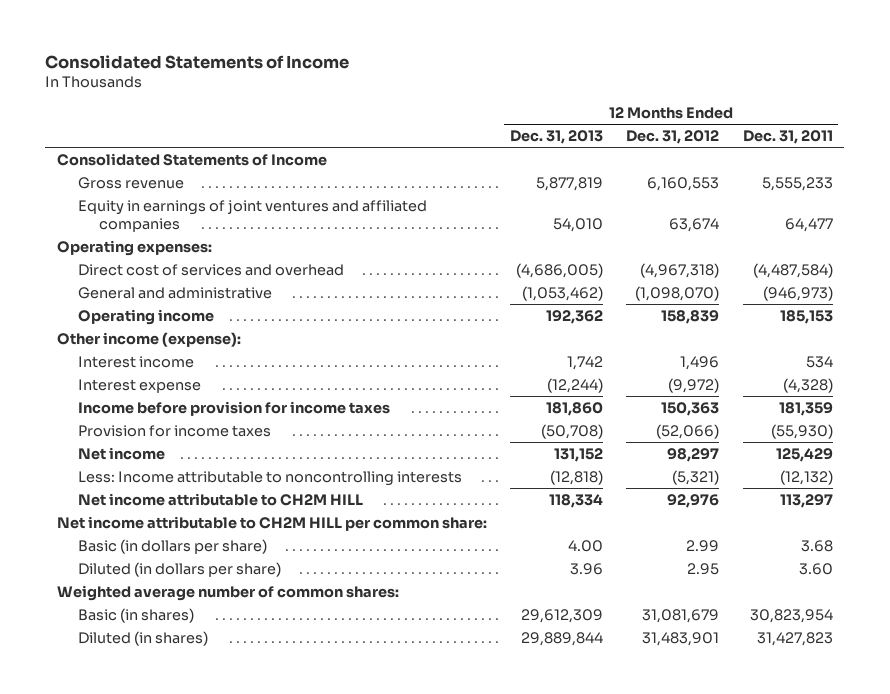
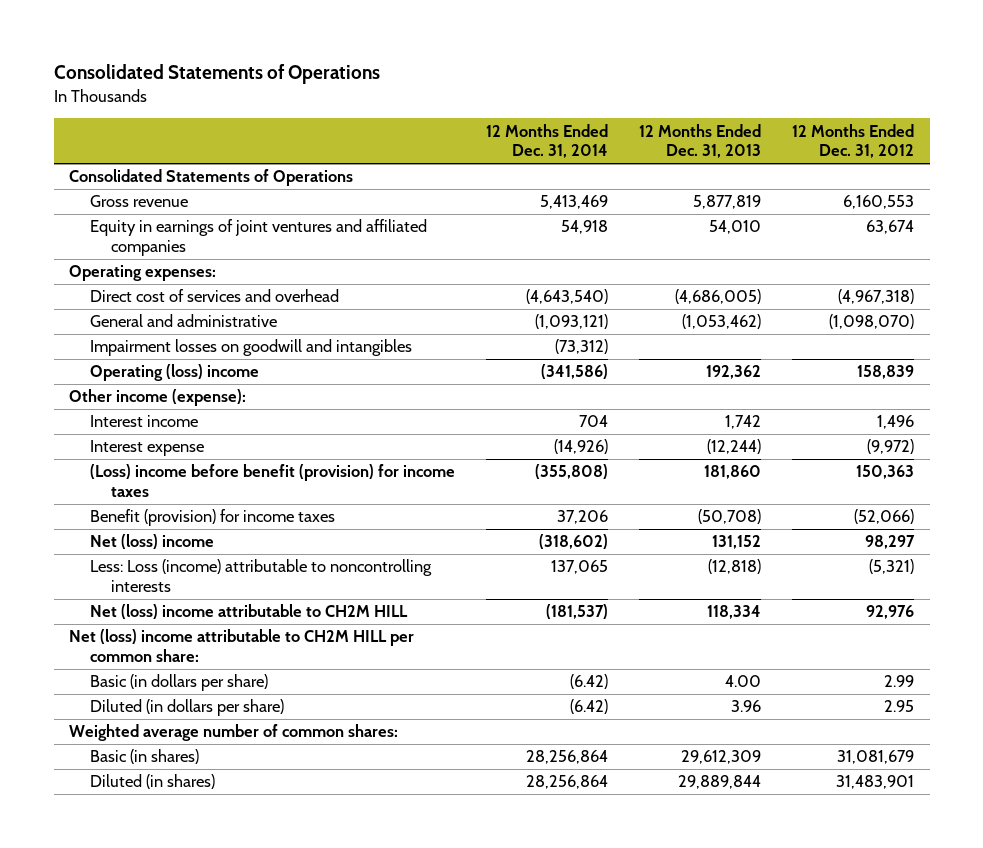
[45,54,350,69] Consolidated Statements of Income -> [53,64,380,85] Consolidated Statements of Operations
[742,130,833,145] Dec. 31, 2011 -> none
none -> [486,123,609,159] 12 Months Ended Dec. 31, 2014
[57,152,328,166] Consolidated Statements of Income -> [69,169,354,187] Consolidated Statements of Operations
none -> [89,339,412,357] Impairment losses on goodwill and intangibles
[77,308,214,325] Operating income -> [89,364,259,382] Operating (loss) income
[77,400,390,416] Income before provision for income taxes -> [89,464,455,498] (Loss) income before benefit (provision) for income taxes
[77,424,271,437] Provision for income taxes -> [89,509,335,527] Benefit (provision) for income taxes
[77,446,165,460] Net income -> [89,534,214,550] Net (loss) income
[77,470,462,486] Less: Income attributable to noncontrolling interests -> [89,559,432,593] Less: Loss (income) attributable to noncontrolling interests
[77,492,363,506] Net income attributable to CH2M HILL -> [89,604,408,620] Net (loss) income attributable to CH2M HILL
[57,515,488,531] Net income attributable to CH2M HILL per common share: -> [69,629,415,663] Net (loss) income attributable to CH2M HILL per common share:

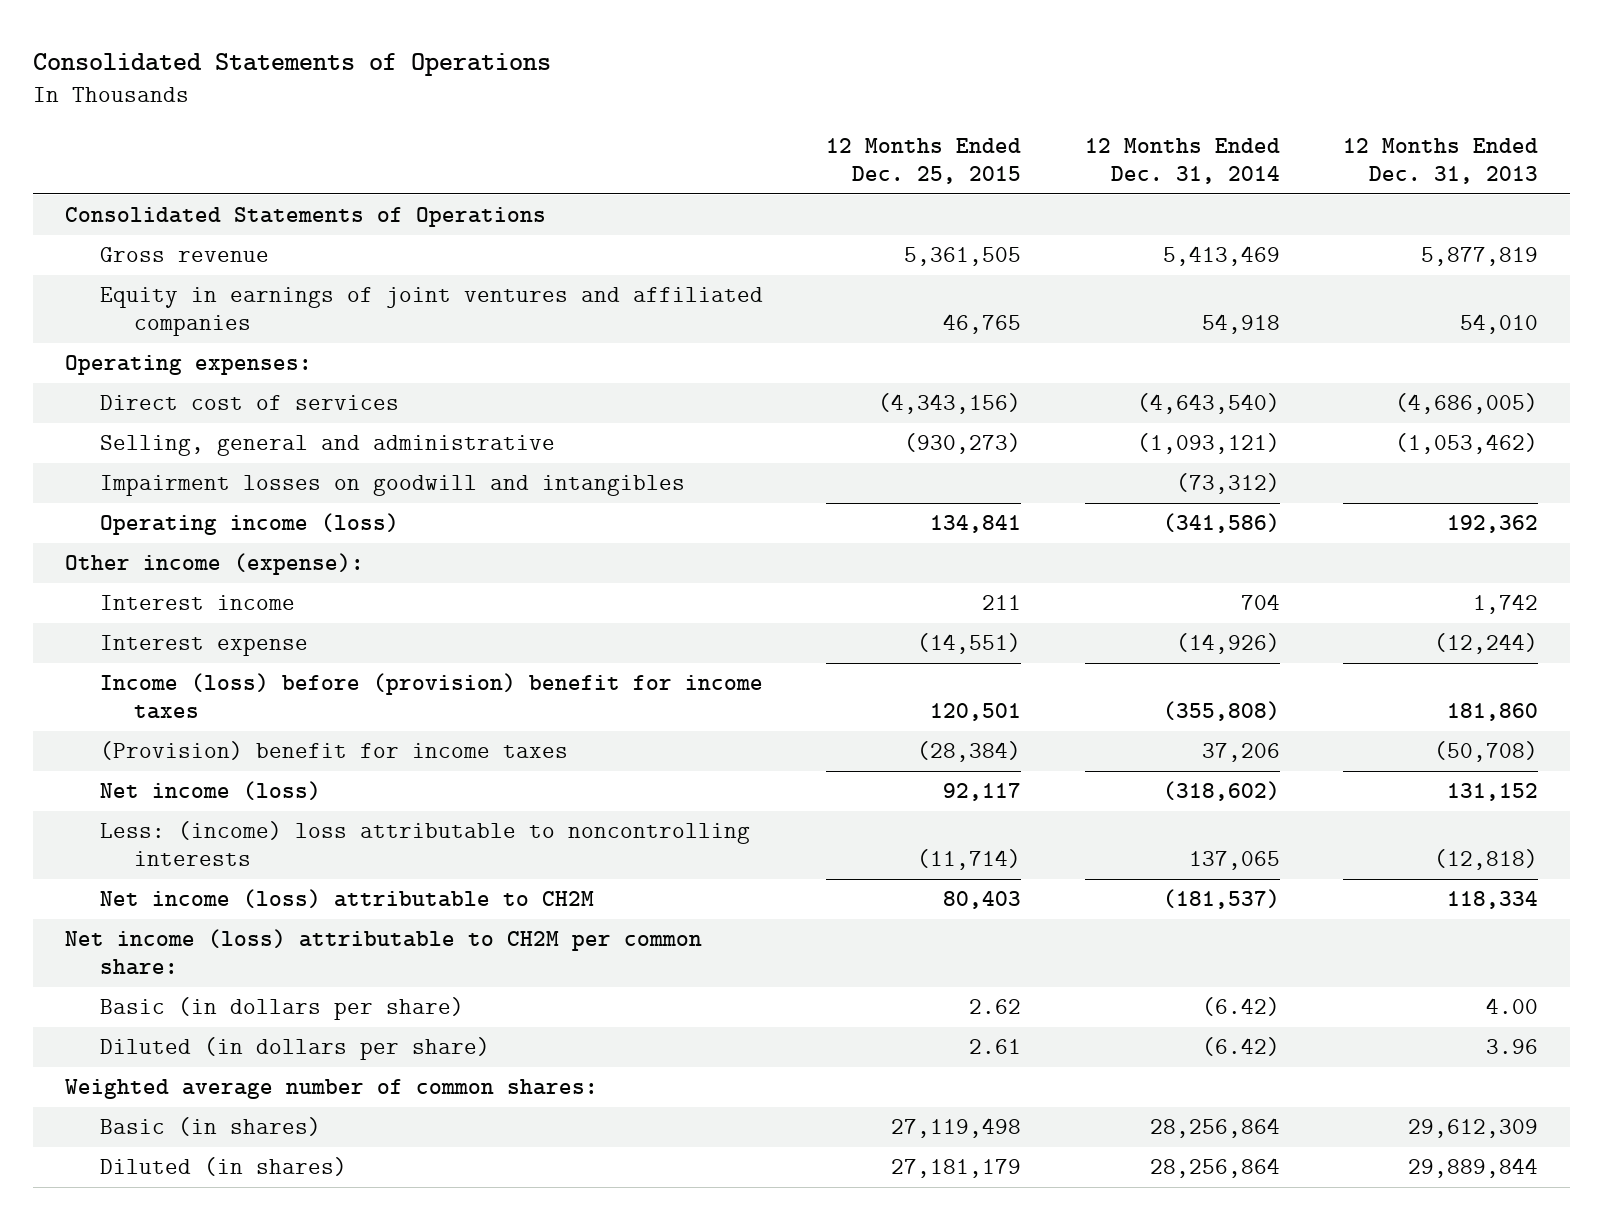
[792,123,915,159] 12 Months Ended Dec. 31, 2012 -> none
none -> [826,138,1022,184] 12 Months Ended Dec. 25, 2015
[89,289,339,303] Direct cost of services and overhead -> [99,395,399,411] Direct cost of services
[89,314,277,328] General and administrative -> [99,435,555,457] Selling, general and administrative
[89,364,259,382] Operating (loss) income -> [99,513,399,536] Operating income (loss)
[89,464,455,498] (Loss) income before benefit (provision) for income taxes -> [99,673,763,719] Income (loss) before (provision) benefit for income taxes
[89,509,335,527] Benefit (provision) for income taxes -> [99,741,568,761] (Provision) benefit for income taxes
[89,534,214,550] Net (loss) income -> [99,781,321,801] Net income (loss)
[89,559,432,593] Less: Loss (income) attributable to noncontrolling interests -> [99,821,750,866] Less: (income) loss attributable to noncontrolling interests
[89,604,408,620] Net (loss) income attributable to CH2M HILL -> [99,889,594,909] Net income (loss) attributable to CH2M
[69,629,415,663] Net (loss) income attributable to CH2M HILL per common share: -> [65,929,703,975] Net income (loss) attributable to CH2M per common share:

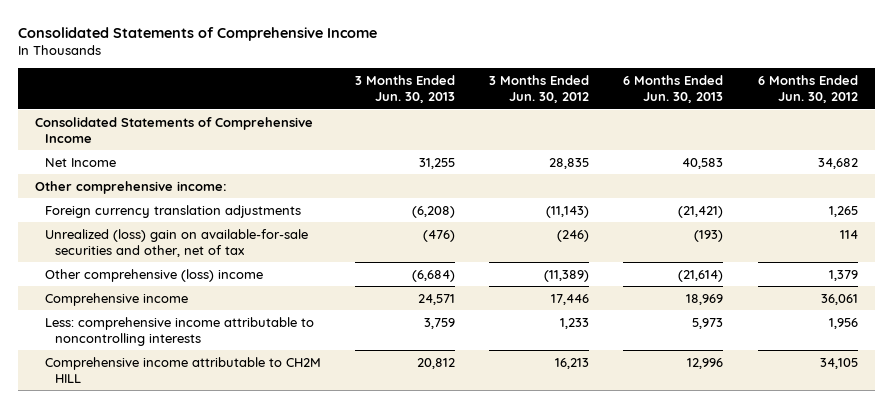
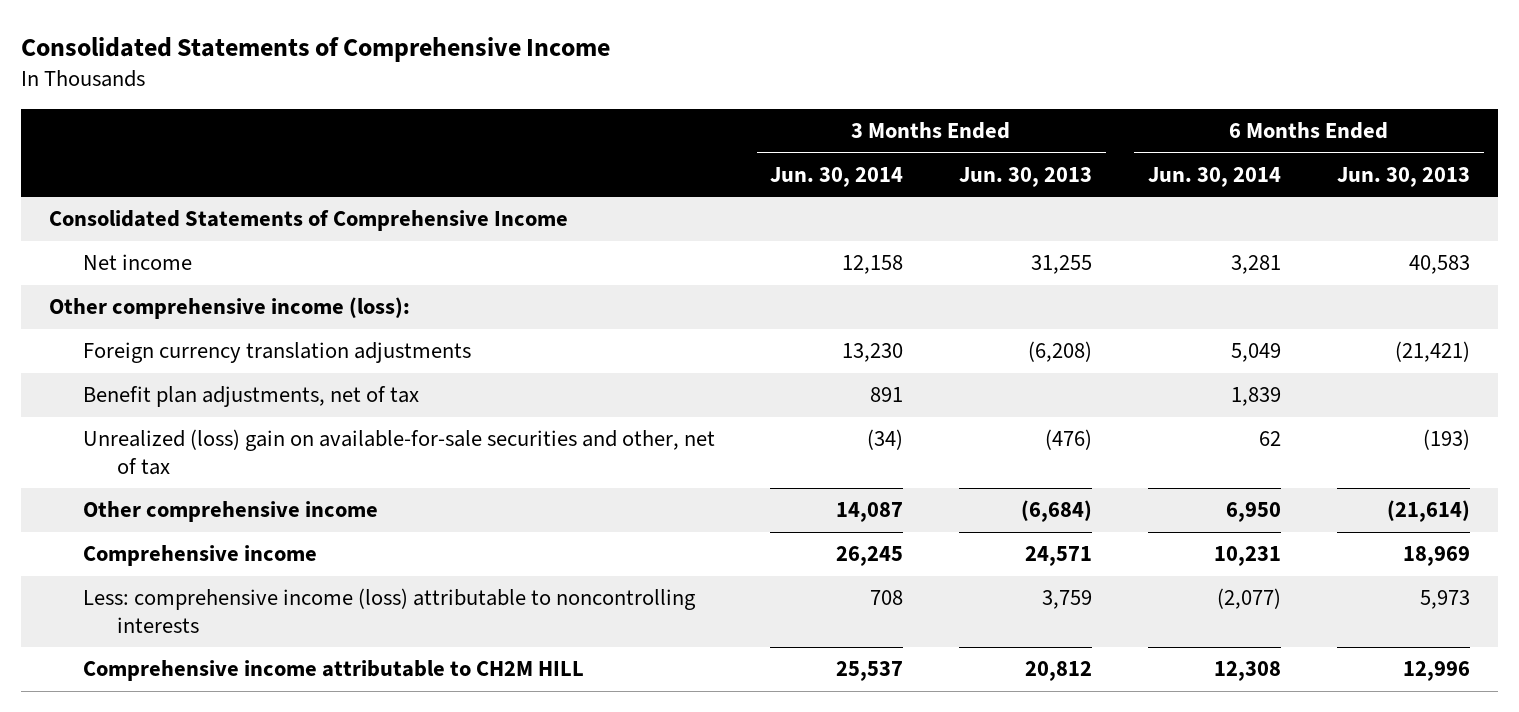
[489,74,590,103] 3 Months Ended Jun. 30, 2012 -> none
[757,74,858,103] 6 Months Ended Jun. 30, 2012 -> none
none -> [770,167,904,188] Jun. 30, 2014
none -> [1148,167,1282,188] Jun. 30, 2014
[45,157,117,167] Net Income -> [82,254,192,271] Net income
[35,180,228,194] Other comprehensive income: -> [48,297,410,320] Other comprehensive income (loss):
none -> [82,386,419,408] Benefit plan adjustments, net of tax
[45,268,264,282] Other comprehensive (loss) income -> [82,501,378,523] Other comprehensive income
[45,316,315,346] Less: comprehensive income attributable to noncontrolling interests -> [82,588,696,634] Less: comprehensive income (loss) attributable to noncontrolling interests

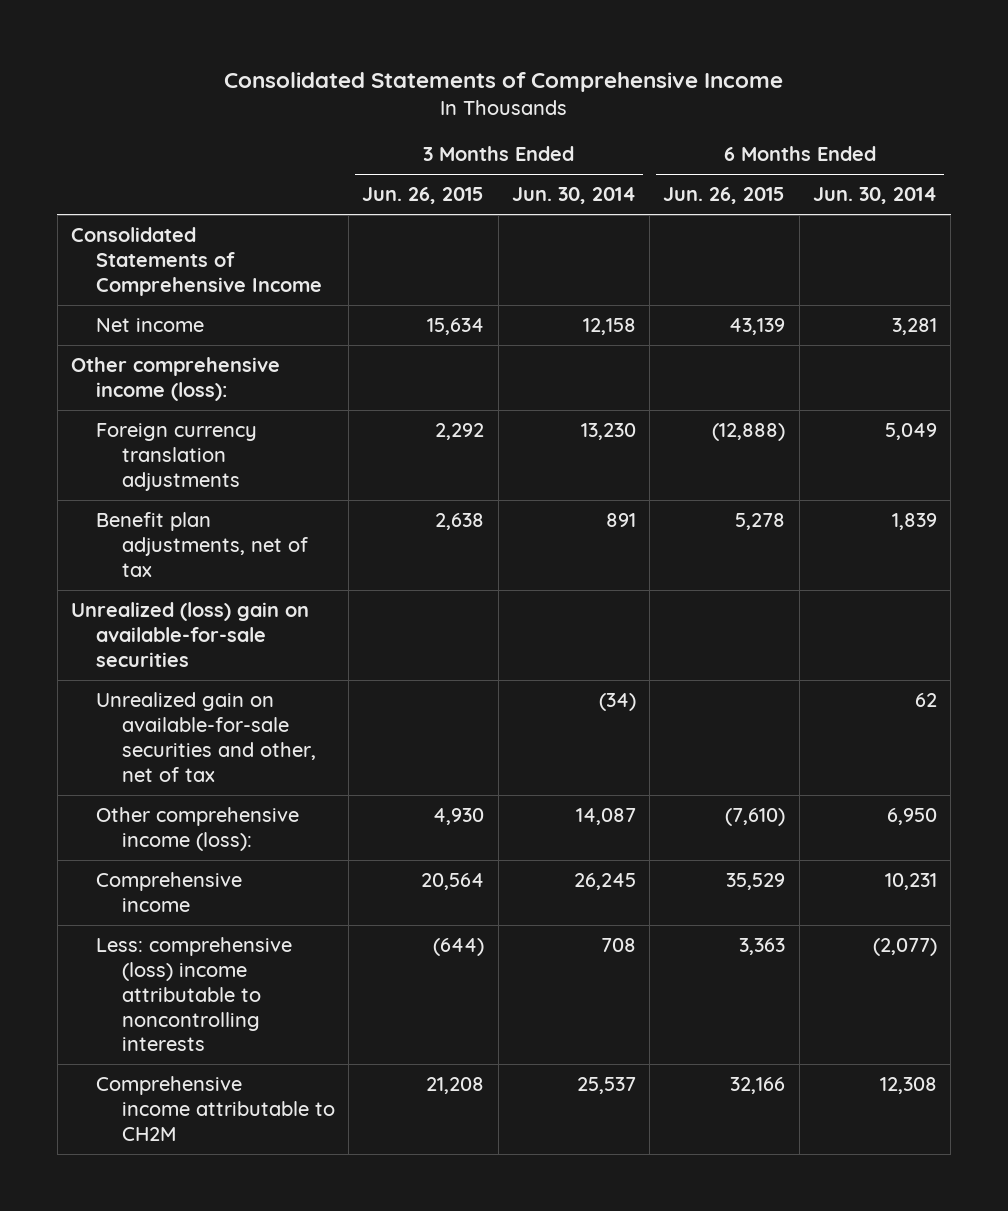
[959,167,1093,188] Jun. 30, 2013 -> none
[1337,167,1471,188] Jun. 30, 2013 -> none
none -> [362,187,485,205] Jun. 26, 2015
none -> [663,187,786,205] Jun. 26, 2015
none -> [71,602,310,667] Unrealized (loss) gain on available-for-sale securities
[82,429,715,476] Unrealized (loss) gain on available-for-sale securities and other, net of tax -> [96,692,316,782] Unrealized gain on available-for-sale securities and other, net of tax
[82,501,378,523] Other comprehensive income -> [96,807,300,851] Other comprehensive income (loss):
[82,588,696,634] Less: comprehensive income (loss) attributable to noncontrolling interests -> [96,937,293,1052] Less: comprehensive (loss) income attributable to noncontrolling interests
[82,660,584,682] Comprehensive income attributable to CH2M HILL -> [96,1076,335,1141] Comprehensive income attributable to CH2M

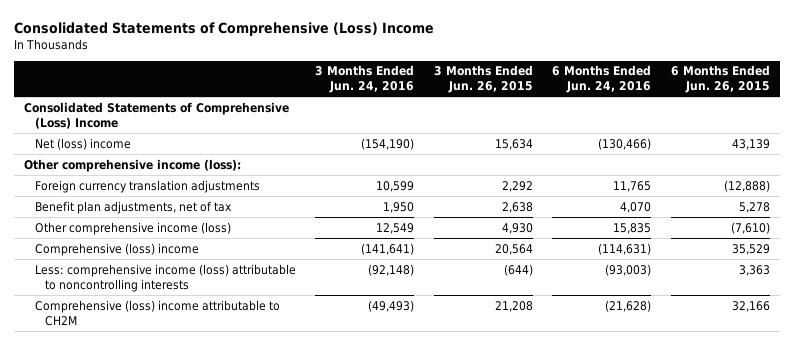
[224,72,784,93] Consolidated Statements of Comprehensive Income -> [14,21,435,36] Consolidated Statements of Comprehensive (Loss) Income
[511,187,636,205] Jun. 30, 2014 -> none
[812,187,937,205] Jun. 30, 2014 -> none
none -> [315,65,415,94] 3 Months Ended Jun. 24, 2016
none -> [552,65,652,94] 6 Months Ended Jun. 24, 2016
[71,227,323,296] Consolidated Statements of Comprehensive Income -> [24,101,290,129] Consolidated Statements of Comprehensive (Loss) Income
[96,318,205,333] Net income -> [34,137,131,150] Net (loss) income
[71,602,310,667] Unrealized (loss) gain on available-for-sale securities -> none
[96,692,316,782] Unrealized gain on available-for-sale securities and other, net of tax -> none
[96,807,300,851] Other comprehensive income (loss): -> [34,221,231,235] Other comprehensive income (loss)
[96,872,243,912] Comprehensive income -> [34,242,199,256] Comprehensive (loss) income
[96,937,293,1052] Less: comprehensive (loss) income attributable to noncontrolling interests -> [34,263,296,292] Less: comprehensive income (loss) attributable to noncontrolling interests
[96,1076,335,1141] Comprehensive income attributable to CH2M -> [34,299,280,326] Comprehensive (loss) income attributable to CH2M

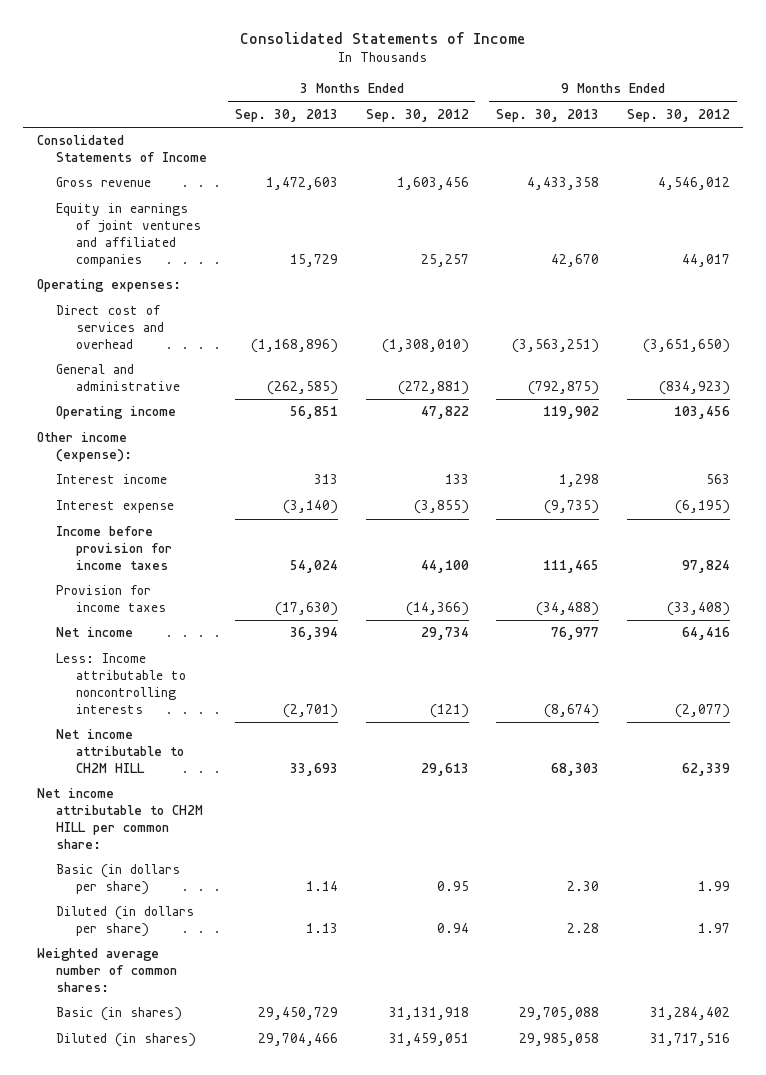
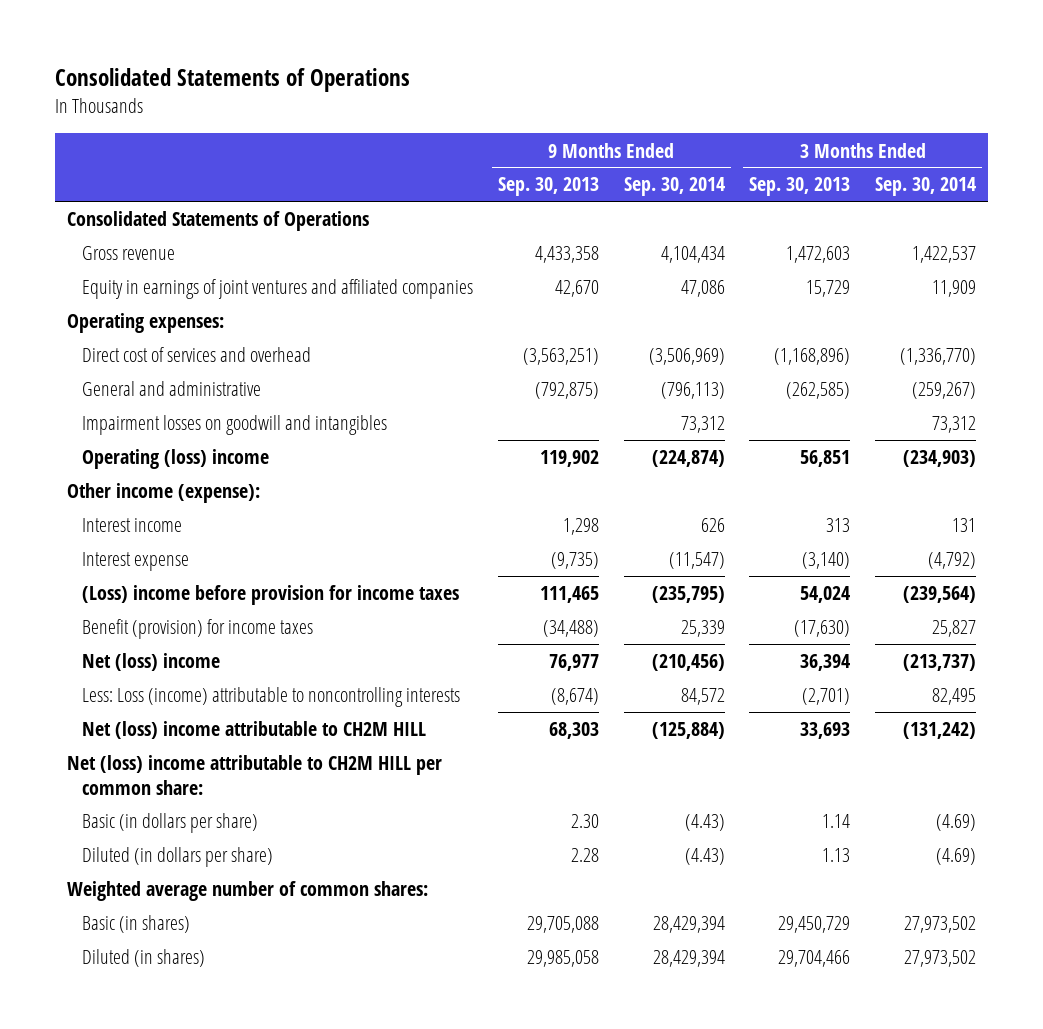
[240,32,526,45] Consolidated Statements of Income -> [54,68,410,93] Consolidated Statements of Operations
[365,108,469,122] Sep. 30, 2012 -> none
[626,108,730,122] Sep. 30, 2012 -> none
none -> [623,177,725,197] Sep. 30, 2014
none -> [874,177,976,197] Sep. 30, 2014
[36,135,208,163] Consolidated Statements of Income -> [67,211,370,232] Consolidated Statements of Operations
none -> [82,415,388,436] Impairment losses on goodwill and intangibles
[56,406,177,420] Operating income -> [82,449,270,470] Operating (loss) income
[56,526,173,571] Income before provision for income taxes -> [82,585,460,606] (Loss) income before provision for income taxes
[56,585,167,613] Provision for income taxes -> [82,619,314,640] Benefit (provision) for income taxes
[56,627,134,638] Net income -> [82,653,221,672] Net (loss) income
[56,653,187,715] Less: Income attributable to noncontrolling interests -> [82,687,461,708] Less: Loss (income) attributable to noncontrolling interests
[56,729,185,774] Net income attributable to CH2M HILL -> [82,721,427,740] Net (loss) income attributable to CH2M HILL
[36,788,204,850] Net income attributable to CH2M HILL per common share: -> [67,755,443,795] Net (loss) income attributable to CH2M HILL per common share:

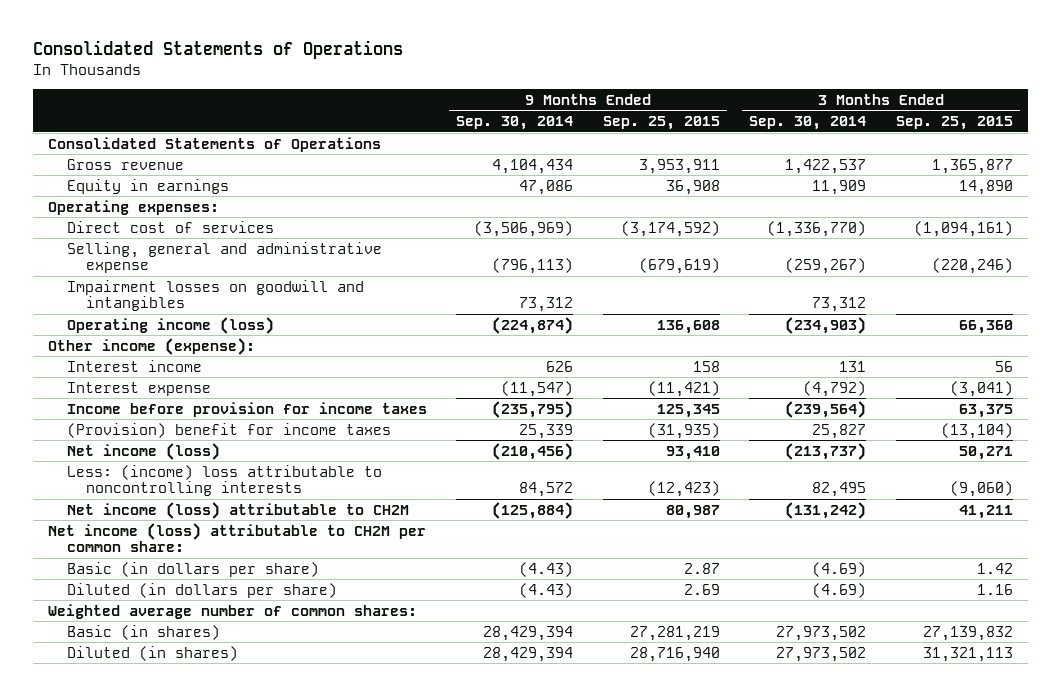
[498,177,600,197] Sep. 30, 2013 -> none
[749,177,851,197] Sep. 30, 2013 -> none
none -> [602,116,720,131] Sep. 25, 2015
none -> [895,116,1013,131] Sep. 25, 2015
[82,279,474,300] Equity in earnings of joint ventures and affiliated companies -> [66,178,229,194] Equity in earnings
[82,347,312,363] Direct cost of services and overhead -> [66,220,274,233] Direct cost of services
[82,381,262,397] General and administrative -> [66,241,382,274] Selling, general and administrative expense
[82,449,270,470] Operating (loss) income -> [66,316,274,334] Operating income (loss)
[82,585,460,606] (Loss) income before provision for income taxes -> [66,401,427,417] Income before provision for income taxes
[82,619,314,640] Benefit (provision) for income taxes -> [66,422,391,438] (Provision) benefit for income taxes
[82,653,221,672] Net (loss) income -> [66,442,220,460] Net income (loss)
[82,687,461,708] Less: Loss (income) attributable to noncontrolling interests -> [66,464,382,497] Less: (income) loss attributable to noncontrolling interests
[82,721,427,740] Net (loss) income attributable to CH2M HILL -> [66,501,409,519] Net income (loss) attributable to CH2M
[67,755,443,795] Net (loss) income attributable to CH2M HILL per common share: -> [47,522,426,553] Net income (loss) attributable to CH2M per common share:

